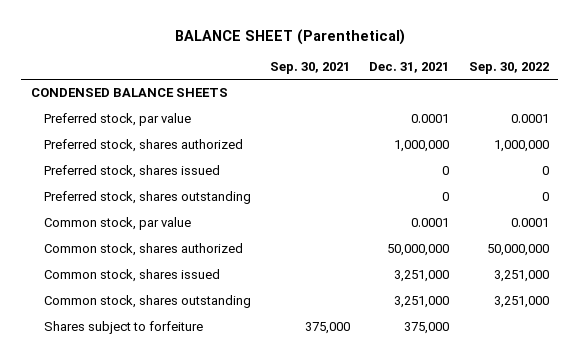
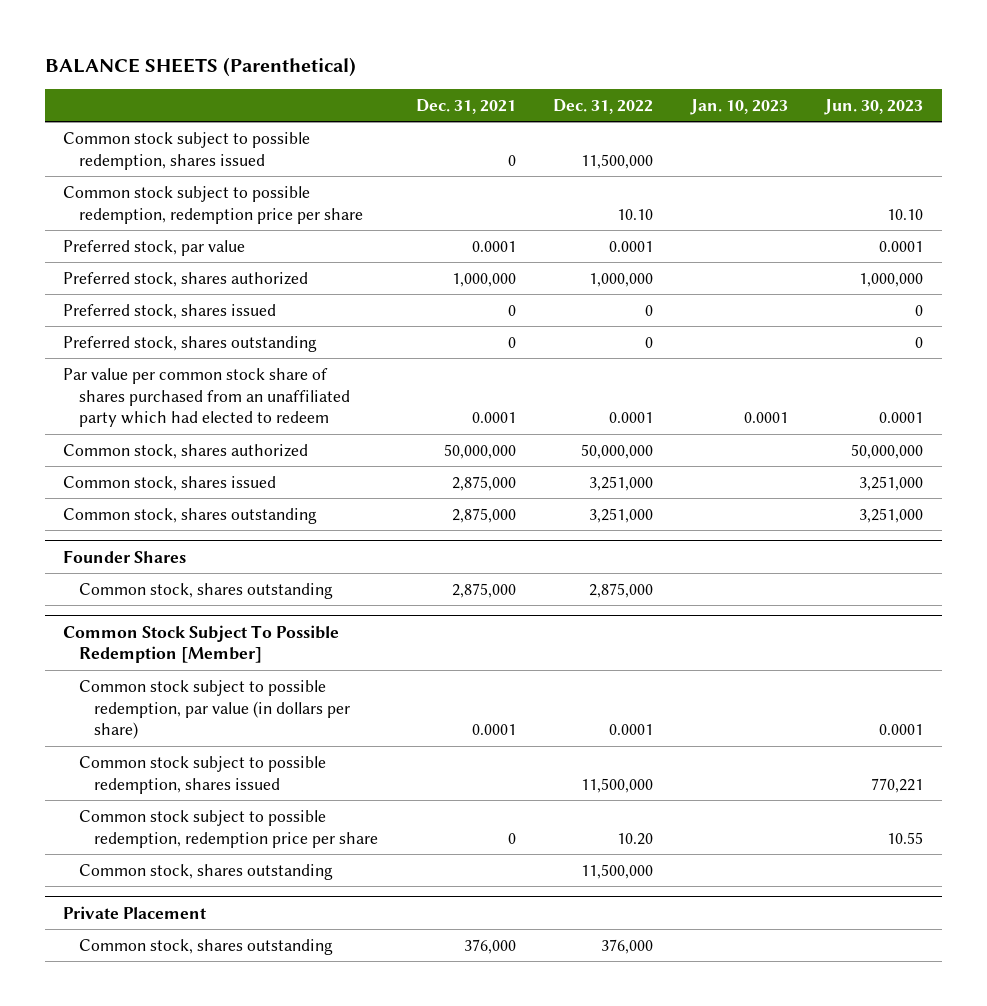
[174,28,405,45] BALANCE SHEET (Parenthetical) -> [44,56,356,77] BALANCE SHEETS (Parenthetical)
[270,61,351,74] Sep. 30, 2021 -> none
[468,61,549,74] Sep. 30, 2022 -> none
none -> [553,98,654,114] Dec. 31, 2022
none -> [689,98,788,115] Jan. 10, 2023
none -> [824,98,924,115] Jun. 30, 2023
[30,88,228,98] CONDENSED BALANCE SHEETS -> none
none -> [63,131,311,170] Common stock subject to possible redemption, shares issued
none -> [63,185,363,224] Common stock subject to possible redemption, redemption price per share
[43,217,191,231] Common stock, par value -> [63,367,350,428] Par value per common stock share of shares purchased from an unaffiliated party which had elected to redeem
[43,321,203,335] Shares subject to forfeiture -> none
[394,270,450,283] 3,251,000 -> [451,475,516,491] 2,875,000
[394,296,450,309] 3,251,000 -> [451,507,516,523] 2,875,000
none -> [63,549,187,563] Founder Shares
none -> [78,582,333,599] Common stock, shares outstanding
none -> [63,624,340,664] Common Stock Subject To Possible Redemption [Member]
none -> [78,679,351,740] Common stock subject to possible redemption, par value (in dollars per share)
none -> [78,755,326,794] Common stock subject to possible redemption, shares issued
none -> [78,809,379,848] Common stock subject to possible redemption, redemption price per share
none -> [78,863,333,880] Common stock, shares outstanding
none -> [63,905,207,919] Private Placement
none -> [78,938,333,955] Common stock, shares outstanding

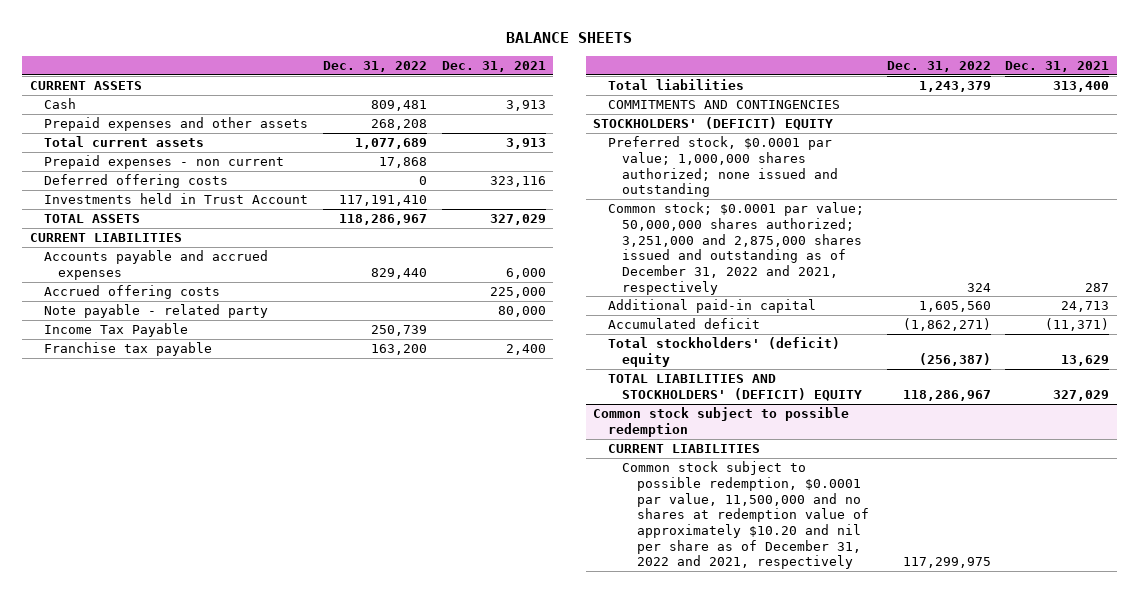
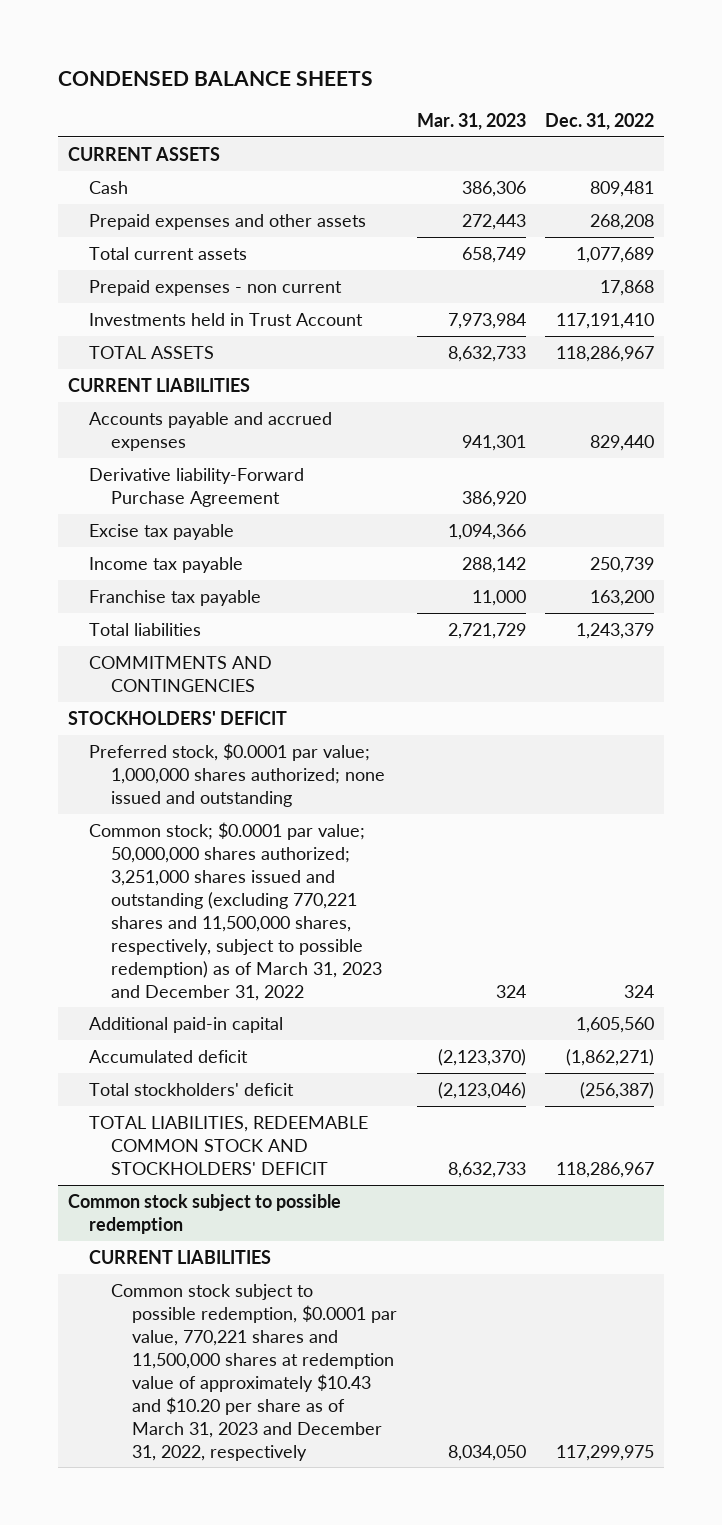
[506,31,633,43] BALANCE SHEETS -> [58,71,374,87] CONDENSED BALANCE SHEETS
[441,61,546,73] Dec. 31, 2021 -> none
none -> [416,113,526,131] Mar. 31, 2023
[44,174,229,189] Deferred offering costs -> none
[44,285,221,300] Accrued offering costs -> none
[44,304,269,319] Note payable - related party -> none
none -> [89,467,305,507] Derivative liability-Forward Purchase Agreement
none -> [89,523,235,540] Excise tax payable
[44,323,189,338] Income Tax Payable -> [89,556,244,573] Income tax payable
[593,117,834,131] STOCKHOLDERS' (DEFICIT) EQUITY -> [67,710,287,725] STOCKHOLDERS' DEFICIT
[607,202,864,295] Common stock; $0.0001 par value; 50,000,000 shares authorized; 3,251,000 and 2,875,000 shares issued and outstanding as of December 31, 2022 and 2021, respectively -> [89,821,382,1001] Common stock; $0.0001 par value; 50,000,000 shares authorized; 3,251,000 shares issued and outstanding (excluding 770,221 shares and 11,500,000 shares, respectively, subject to possible redemption) as of March 31, 2023 and December 31, 2022
[607,337,840,367] Total stockholders' (deficit) equity -> [89,1082,295,1096] Total stockholders' deficit
[607,374,863,401] TOTAL LIABILITIES AND STOCKHOLDERS' (DEFICIT) EQUITY -> [89,1115,369,1175] TOTAL LIABILITIES, REDEEMABLE COMMON STOCK AND STOCKHOLDERS' DEFICIT
[622,461,869,570] Common stock subject to possible redemption, $0.0001 par value, 11,500,000 and no shares at redemption value of approximately $10.20 and nil per share as of December 31, 2022 and 2021, respectively -> [110,1283,398,1461] Common stock subject to possible redemption, $0.0001 par value, 770,221 shares and 11,500,000 shares at redemption value of approximately $10.43 and $10.20 per share as of March 31, 2023 and December 31, 2022, respectively

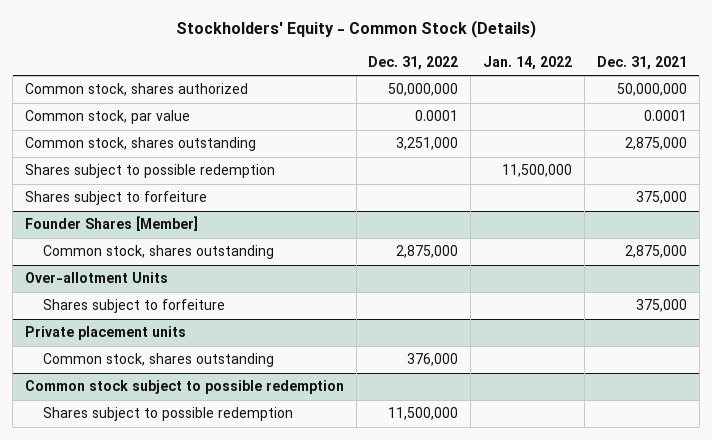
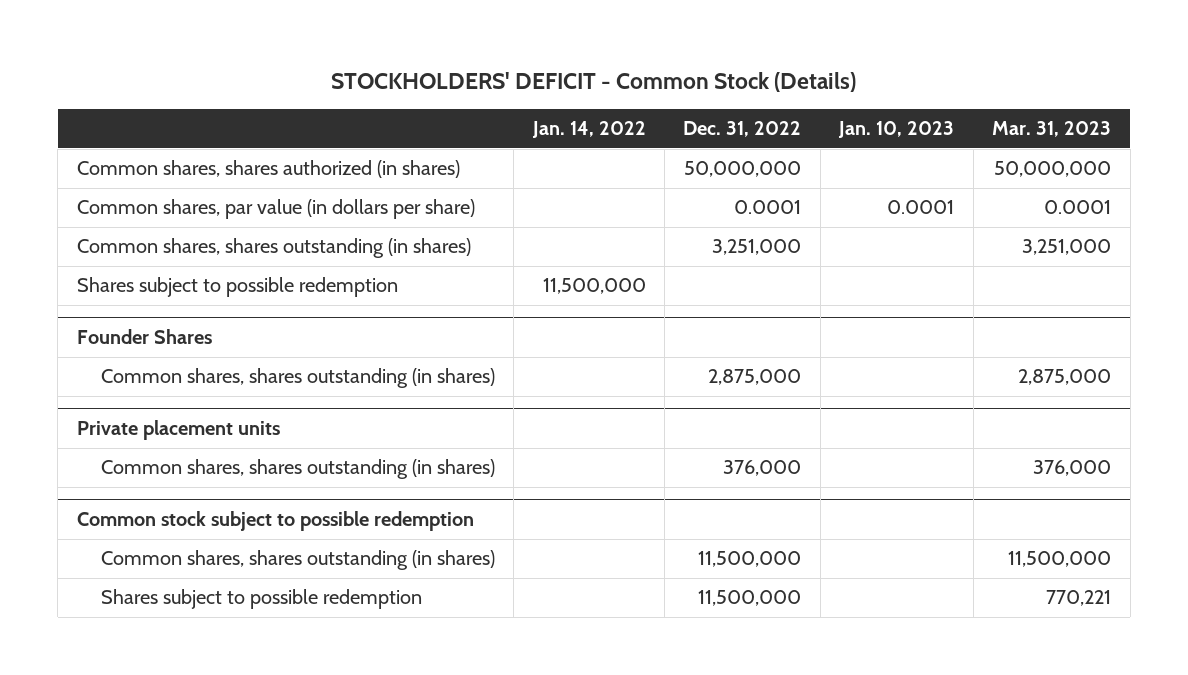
[175,20,536,39] Stockholders' Equity - Common Stock (Details) -> [331,71,857,92] STOCKHOLDERS' DEFICIT - Common Stock (Details)
[596,55,687,70] Dec. 31, 2021 -> none
none -> [838,121,955,139] Jan. 10, 2023
none -> [992,121,1112,138] Mar. 31, 2023
[24,83,248,97] Common stock, shares authorized -> [76,160,460,179] Common shares, shares authorized (in shares)
[24,110,190,125] Common stock, par value -> [76,199,475,220] Common shares, par value (in dollars per share)
[24,137,256,152] Common stock, shares outstanding -> [76,238,471,259] Common shares, shares outstanding (in shares)
[24,191,207,206] Shares subject to forfeiture -> none
[24,272,168,284] Over-allotment Units -> none
[43,299,226,314] Shares subject to forfeiture -> none
[24,216,198,232] Founder Shares [Member] -> [76,329,212,345] Founder Shares
[43,245,275,260] Common stock, shares outstanding -> [100,368,495,389] Common shares, shares outstanding (in shares)
[43,353,275,368] Common stock, shares outstanding -> [100,459,495,480] Common shares, shares outstanding (in shares)
none -> [100,550,495,571] Common shares, shares outstanding (in shares)

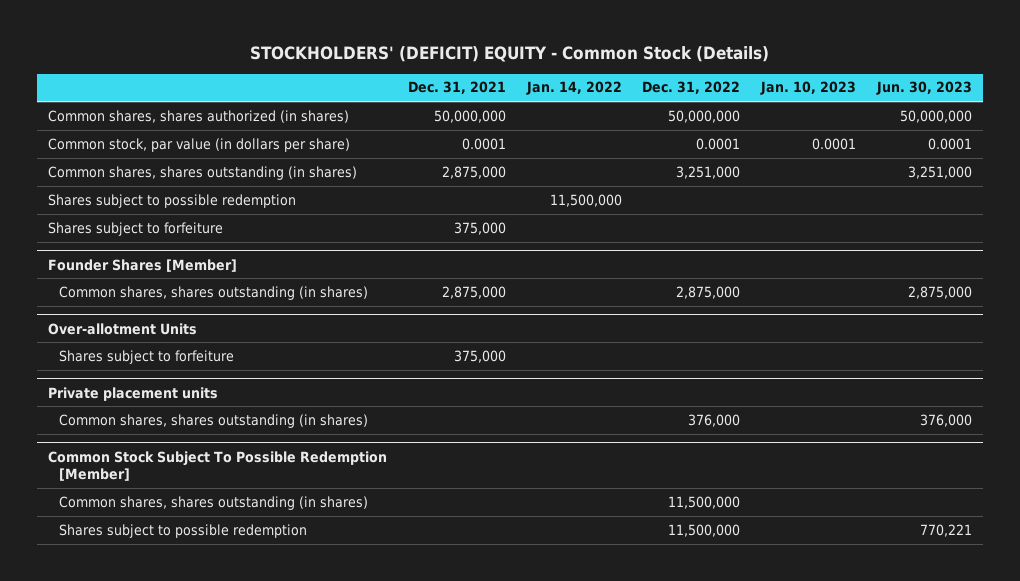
[331,71,857,92] STOCKHOLDERS' DEFICIT - Common Stock (Details) -> [250,46,770,63] STOCKHOLDERS' (DEFICIT) EQUITY - Common Stock (Details)
[992,121,1112,138] Mar. 31, 2023 -> none
none -> [407,81,506,95] Dec. 31, 2021
none -> [876,81,973,96] Jun. 30, 2023
[76,199,475,220] Common shares, par value (in dollars per share) -> [47,137,350,152] Common stock, par value (in dollars per share)
none -> [47,221,223,236] Shares subject to forfeiture
[76,329,212,345] Founder Shares -> [47,258,237,272] Founder Shares [Member]
none -> [47,322,197,335] Over-allotment Units
none -> [58,349,234,364] Shares subject to forfeiture
[76,511,474,532] Common stock subject to possible redemption -> [47,450,387,482] Common Stock Subject To Possible Redemption [Member]

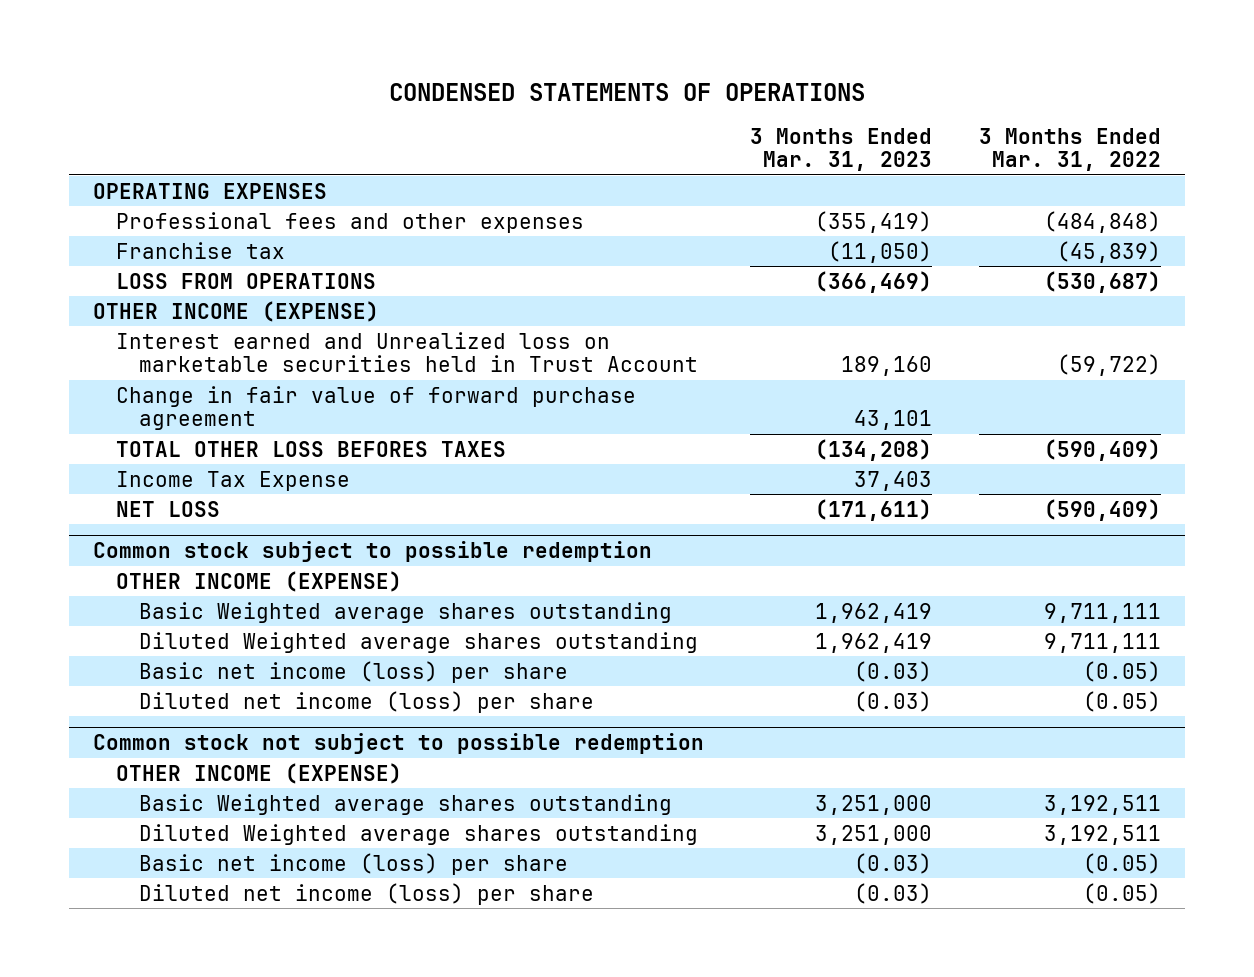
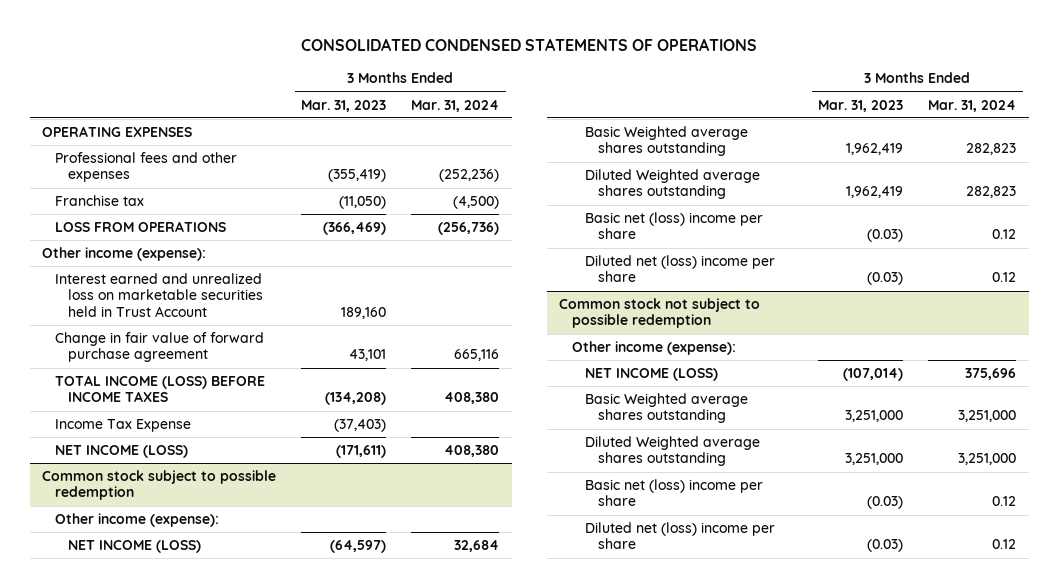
[388,82,865,101] CONDENSED STATEMENTS OF OPERATIONS -> [301,38,758,52] CONSOLIDATED CONDENSED STATEMENTS OF OPERATIONS
[979,127,1162,172] 3 Months Ended Mar. 31, 2022 -> none
none -> [411,99,500,112] Mar. 31, 2024
[92,300,379,322] OTHER INCOME (EXPENSE) -> [42,247,207,262] Other income (expense):
[115,331,698,373] Interest earned and Unrealized loss on marketable securities held in Trust Account -> [55,273,264,317] Interest earned and unrealized loss on marketable securities held in Trust Account
[115,440,506,457] TOTAL OTHER LOSS BEFORES TAXES -> [55,375,266,403] TOTAL INCOME (LOSS) BEFORE INCOME TAXES
[854,470,933,491] 37,403 -> [334,419,387,433] (37,403)
[115,500,220,517] NET LOSS -> [55,445,189,459] NET INCOME (LOSS)
[115,570,402,592] OTHER INCOME (EXPENSE) -> [55,513,220,528] Other income (expense):
none -> [68,540,202,554] NET INCOME (LOSS)
[138,660,568,683] Basic net income (loss) per share -> [585,212,764,240] Basic net (loss) income per share
[138,690,594,713] Diluted net income (loss) per share -> [585,255,776,283] Diluted net (loss) income per share
[115,762,402,784] OTHER INCOME (EXPENSE) -> [572,341,737,356] Other income (expense):
none -> [585,368,719,382] NET INCOME (LOSS)
[138,852,568,875] Basic net income (loss) per share -> [585,479,764,507] Basic net (loss) income per share
[138,882,594,905] Diluted net income (loss) per share -> [585,522,776,550] Diluted net (loss) income per share

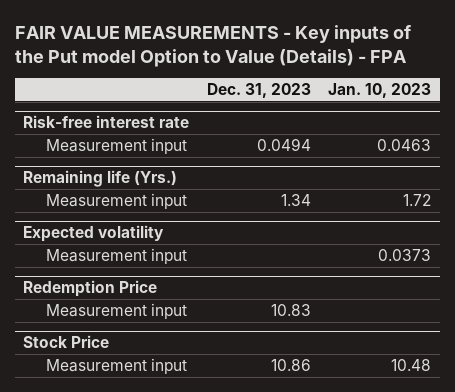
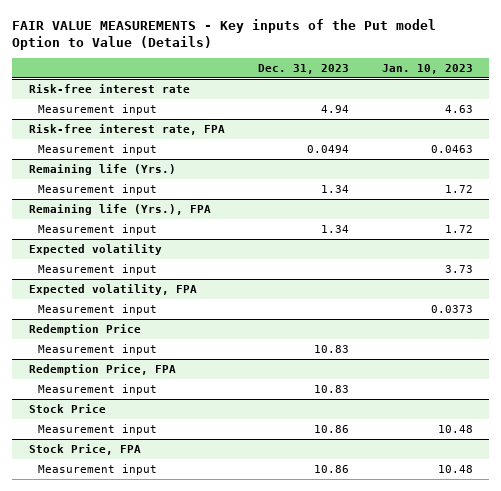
[14,24,411,67] FAIR VALUE MEASUREMENTS - Key inputs of the Put model Option to Value (Details) - FPA -> [12,18,437,50] FAIR VALUE MEASUREMENTS - Key inputs of the Put model Option to Value (Details)
none -> [37,103,157,115] Measurement input
none -> [28,123,225,135] Risk-free interest rate, FPA
none -> [28,203,211,215] Remaining life (Yrs.), FPA
none -> [37,223,157,235] Measurement input
none -> [37,263,157,275] Measurement input
none -> [28,283,197,295] Expected volatility, FPA
none -> [28,363,176,375] Redemption Price, FPA
none -> [37,383,157,395] Measurement input
none -> [28,443,141,455] Stock Price, FPA
none -> [37,463,157,475] Measurement input

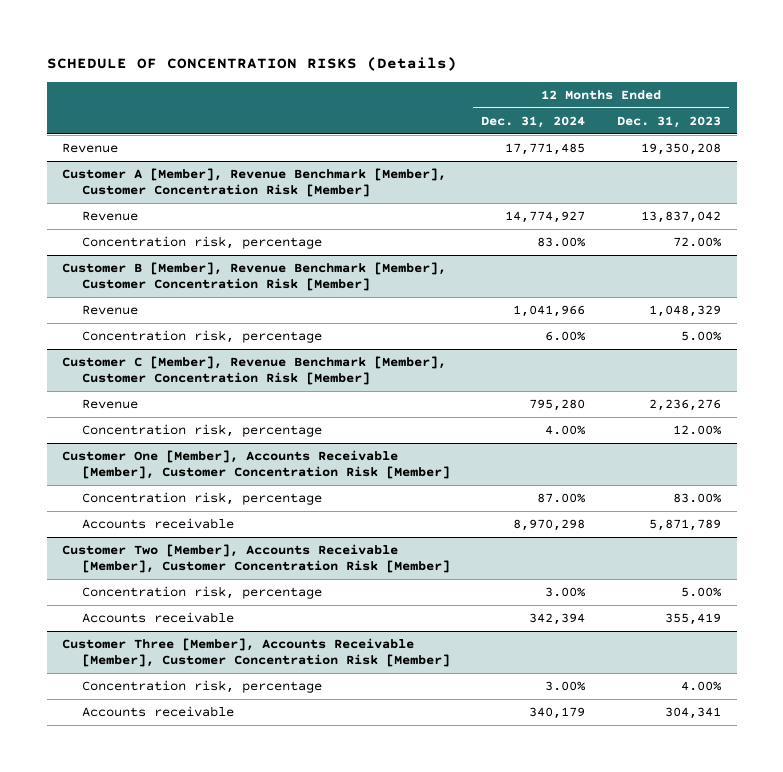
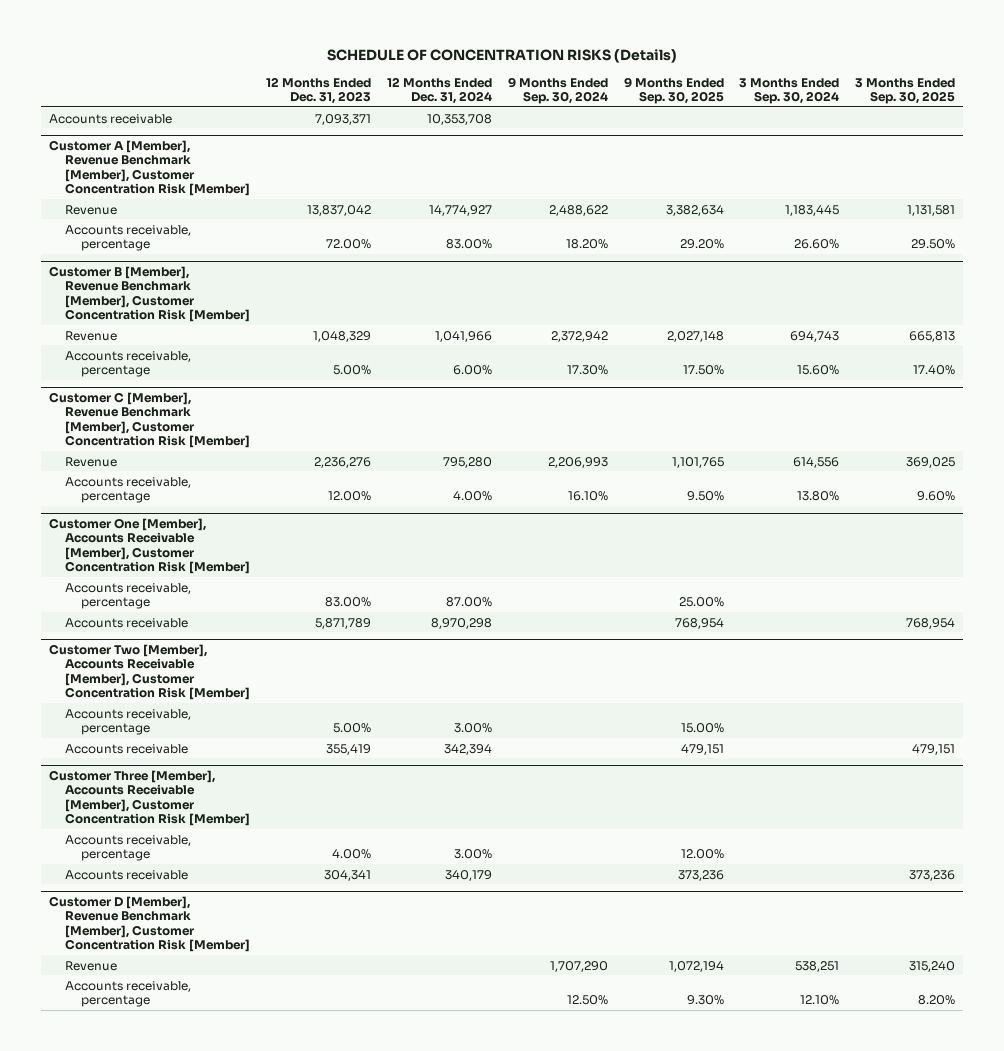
none -> [507,76,608,105] 9 Months Ended Sep. 30, 2024
none -> [623,76,724,105] 9 Months Ended Sep. 30, 2025
none -> [739,77,840,105] 3 Months Ended Sep. 30, 2024
none -> [855,77,956,105] 3 Months Ended Sep. 30, 2025
[62,143,119,154] Revenue -> none
none -> [49,113,173,124] Accounts receivable
[81,236,322,250] Concentration risk, percentage -> [65,224,192,252] Accounts receivable, percentage
[81,330,322,344] Concentration risk, percentage -> [65,350,192,378] Accounts receivable, percentage
[81,424,322,438] Concentration risk, percentage -> [65,476,192,504] Accounts receivable, percentage
[81,492,322,506] Concentration risk, percentage -> [65,582,192,610] Accounts receivable, percentage
[81,586,322,600] Concentration risk, percentage -> [65,708,192,736] Accounts receivable, percentage
[81,680,322,694] Concentration risk, percentage -> [65,834,192,862] Accounts receivable, percentage
none -> [49,895,251,953] Customer D [Member], Revenue Benchmark [Member], Customer Concentration Risk [Member]
none -> [65,960,118,971] Revenue
none -> [65,980,192,1008] Accounts receivable, percentage

